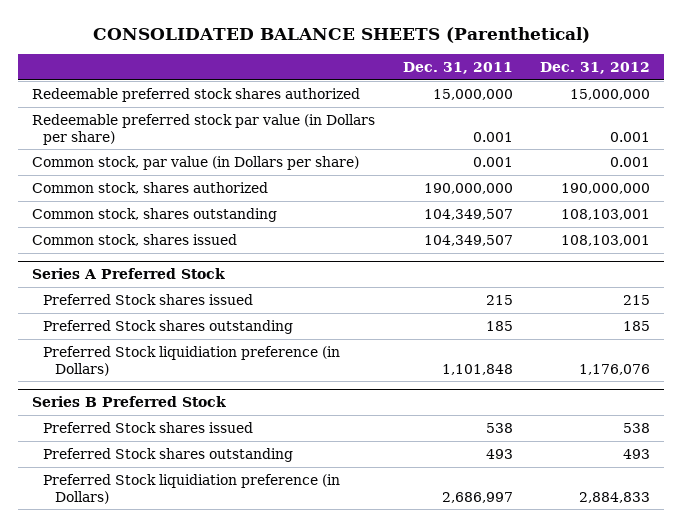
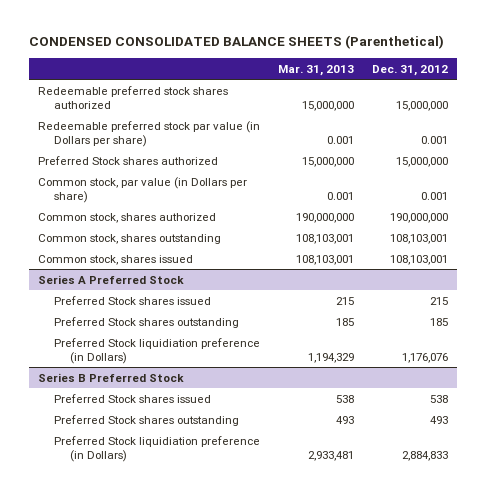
[93,26,591,43] CONSOLIDATED BALANCE SHEETS (Parenthetical) -> [28,35,444,50] CONDENSED CONSOLIDATED BALANCE SHEETS (Parenthetical)
[402,62,513,75] Dec. 31, 2011 -> none
none -> [277,64,354,76] Mar. 31, 2013
none -> [37,155,218,165] Preferred Stock shares authorized

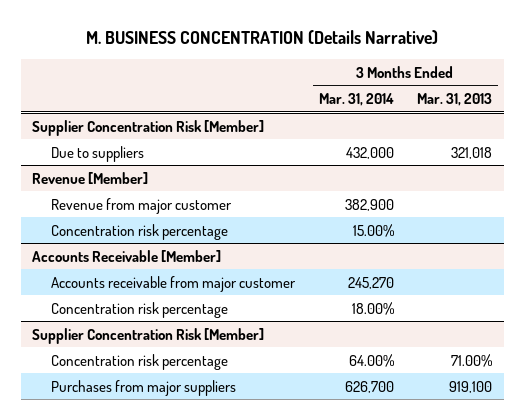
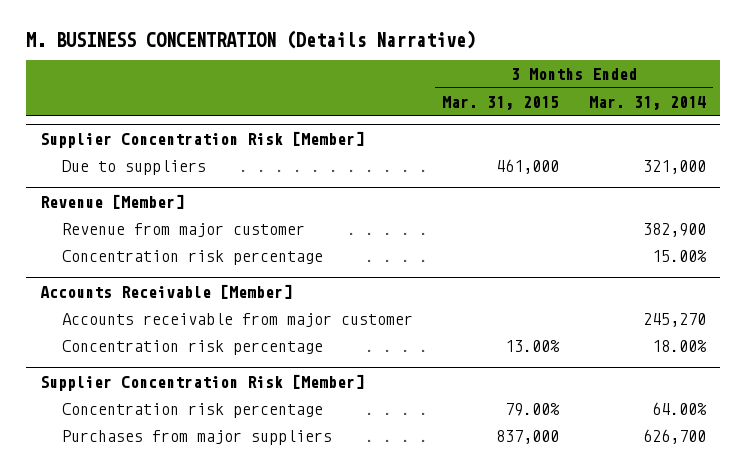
[416,93,492,107] Mar. 31, 2013 -> none
none -> [442,95,560,110] Mar. 31, 2015
[345,146,394,159] 432,000 -> [642,159,706,174] 321,000

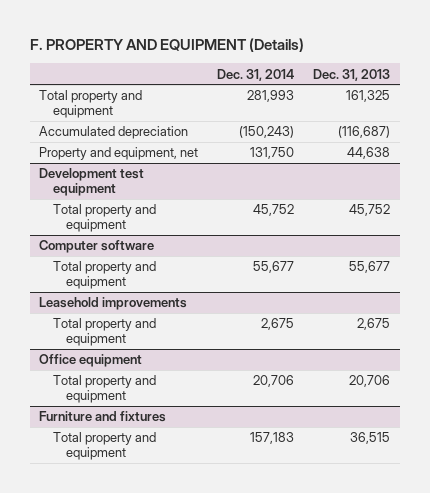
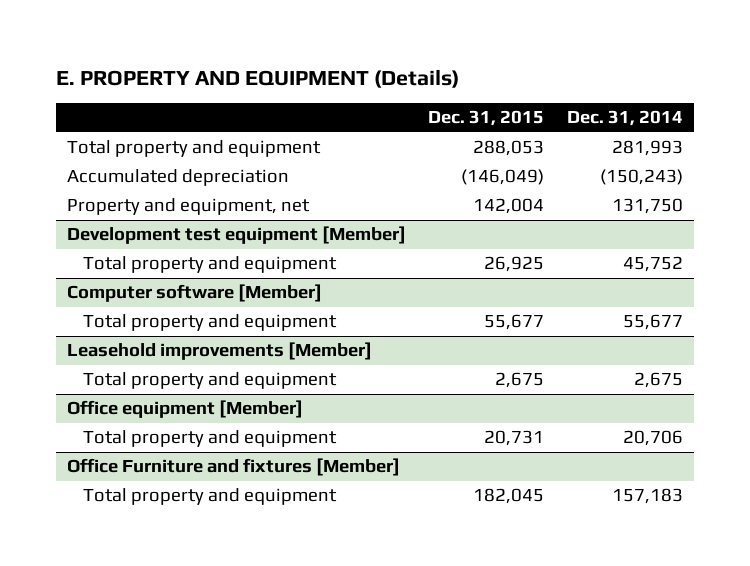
[30,38,305,53] F. PROPERTY AND EQUIPMENT (Details) -> [55,68,459,88] E. PROPERTY AND EQUIPMENT (Details)
[313,68,391,81] Dec. 31, 2013 -> none
none -> [428,110,545,127] Dec. 31, 2015
[39,168,145,197] Development test equipment -> [66,226,406,245] Development test equipment [Member]
[39,240,155,254] Computer software -> [66,284,322,303] Computer software [Member]
[39,297,188,311] Leasehold improvements -> [66,342,372,361] Leasehold improvements [Member]
[39,354,143,368] Office equipment -> [66,400,303,419] Office equipment [Member]
[39,411,167,423] Furniture and fixtures -> [66,458,400,477] Office Furniture and fixtures [Member]

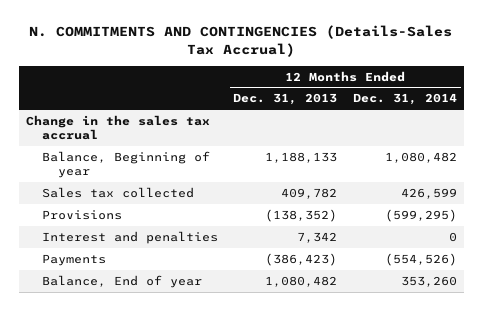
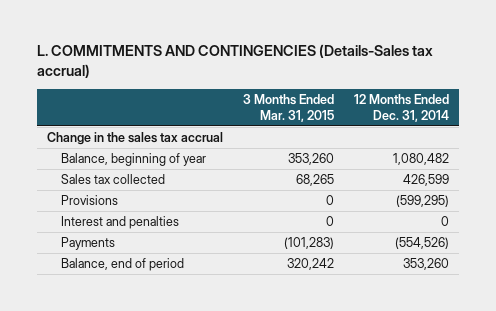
[29,25,453,58] N. COMMITMENTS AND CONTINGENCIES (Details-Sales Tax Accrual) -> [36,44,433,78] L. COMMITMENTS AND CONTINGENCIES (Details-Sales tax accrual)
[233,93,338,106] Dec. 31, 2013 -> none
none -> [243,93,335,122] 3 Months Ended Mar. 31, 2015
[42,150,211,179] Balance, Beginning of year -> [60,153,206,167] Balance, beginning of year
[42,274,203,288] Balance, End of year -> [60,258,184,272] Balance, end of period

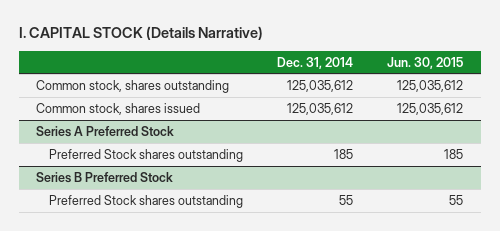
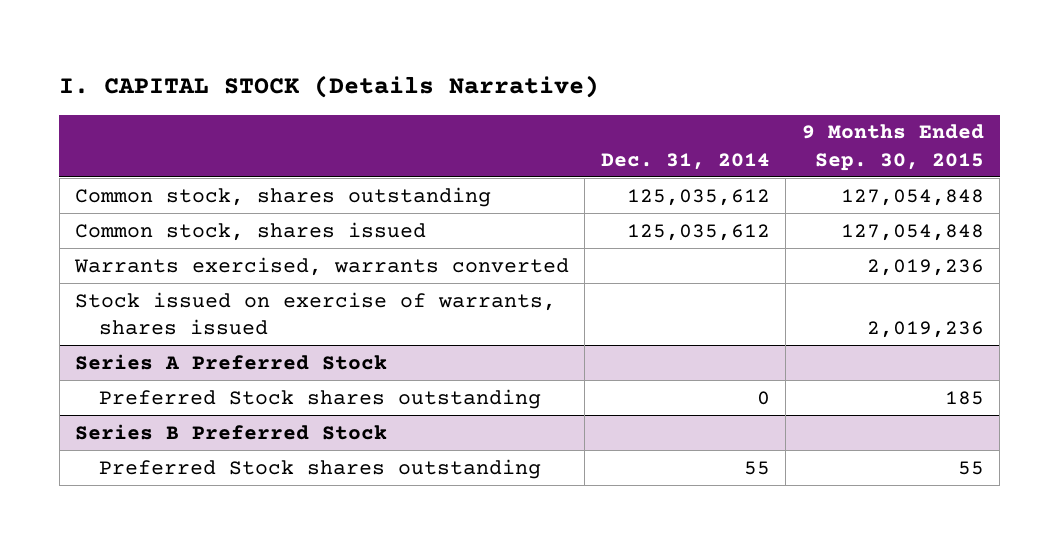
[387,56,464,69] Jun. 30, 2015 -> none
none -> [801,124,984,171] 9 Months Ended Sep. 30, 2015
none -> [74,256,570,276] Warrants exercised, warrants converted
none -> [75,291,557,336] Stock issued on exercise of warrants, shares issued
[334,148,354,159] 185 -> [756,390,770,405] 0

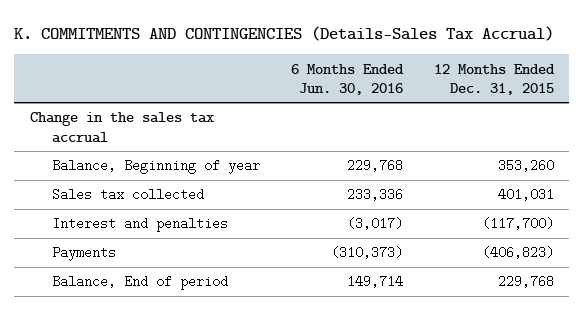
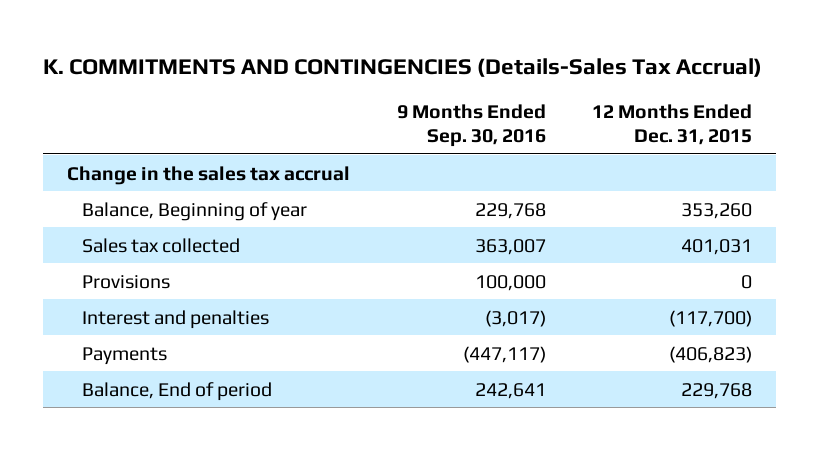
[290,63,404,95] 6 Months Ended Jun. 30, 2016 -> none
none -> [396,104,546,148] 9 Months Ended Sep. 30, 2016
none -> [81,274,170,289] Provisions

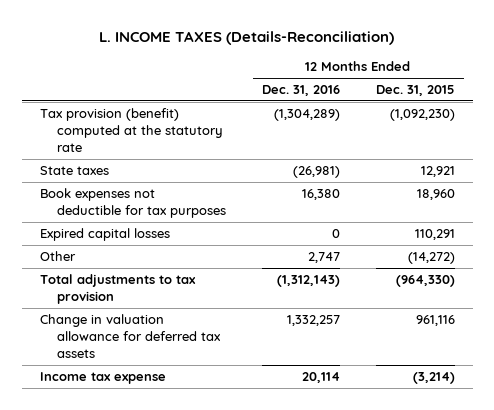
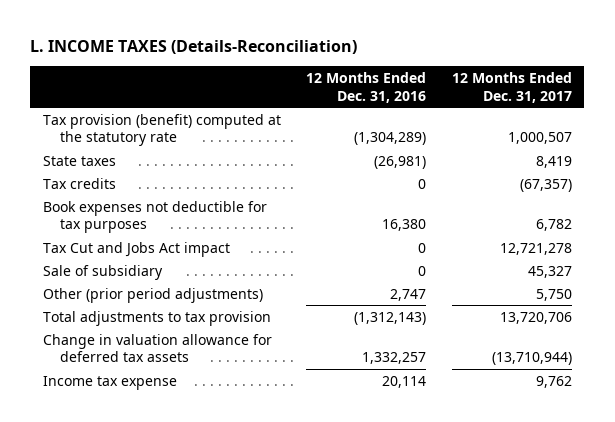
[375,85,455,97] Dec. 31, 2015 -> none
none -> [451,71,572,103] 12 Months Ended Dec. 31, 2017
none -> [43,177,117,189] Tax credits
[39,228,170,242] Expired capital losses -> none
none -> [43,241,231,257] Tax Cut and Jobs Act impact
none -> [43,264,164,280] Sale of subsidiary
[39,251,76,262] Other -> [43,287,264,303] Other (prior period adjustments)

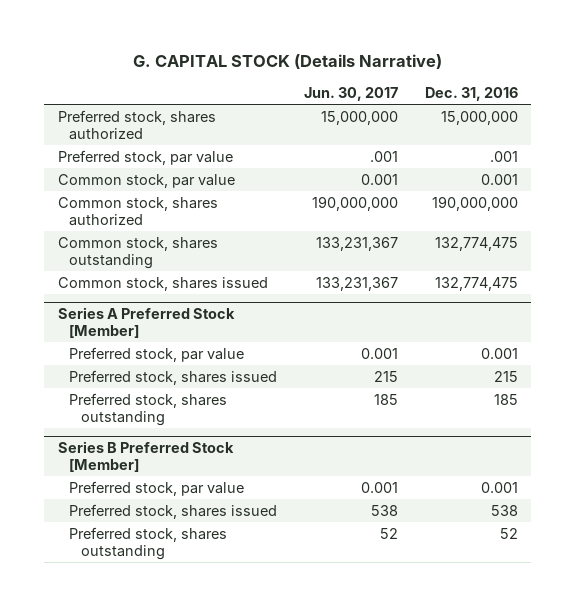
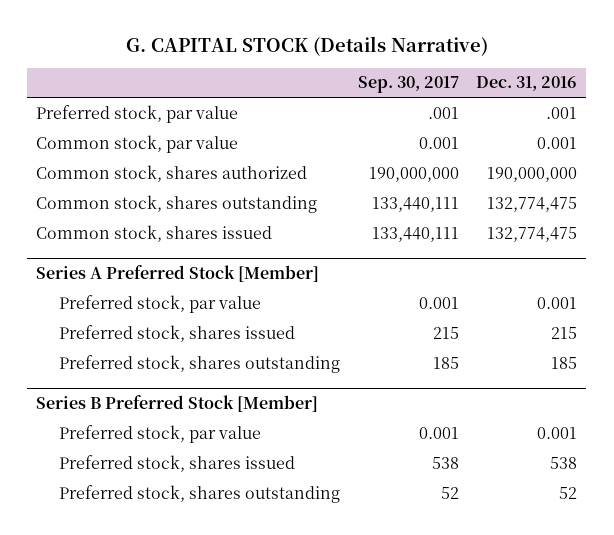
[304,86,399,101] Jun. 30, 2017 -> none
none -> [357,76,459,94] Sep. 30, 2017
[57,109,216,140] Preferred stock, shares authorized -> none

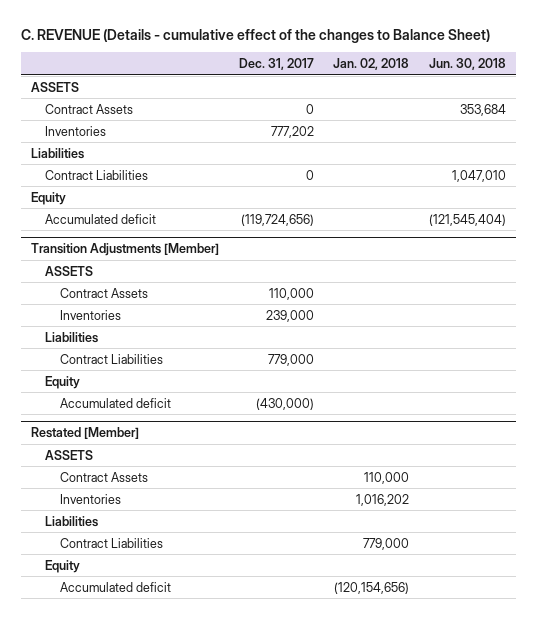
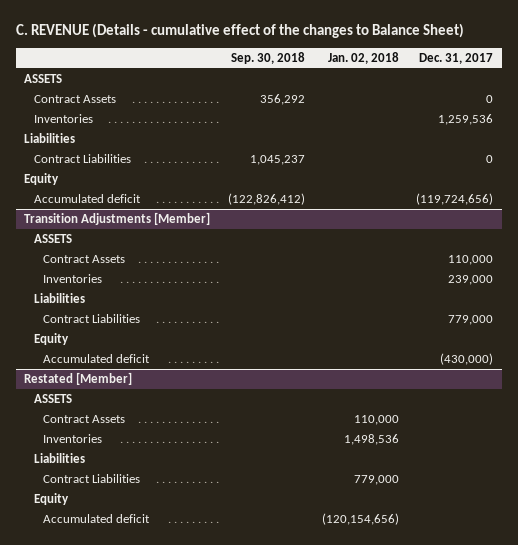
[429,58,507,71] Jun. 30, 2018 -> none
none -> [230,51,305,64] Sep. 30, 2018
[270,125,314,138] 777,202 -> [438,114,494,126] 1,259,536
[356,493,410,506] 1,016,202 -> [343,434,399,446] 1,498,536

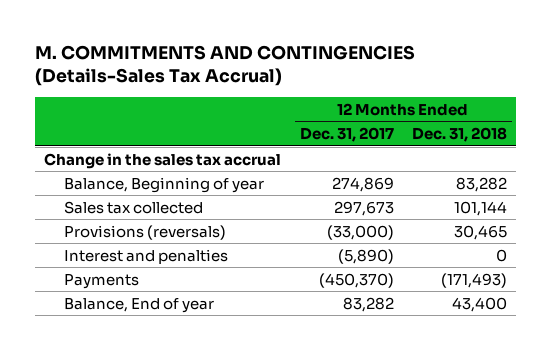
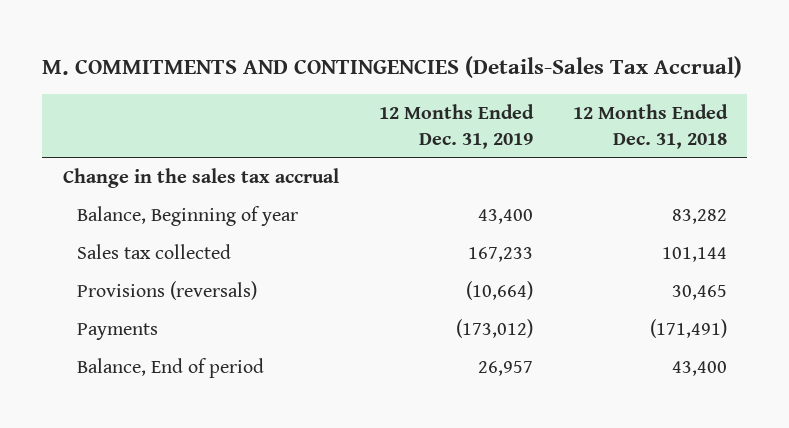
[299,127,394,143] Dec. 31, 2017 -> none
none -> [378,103,534,149] 12 Months Ended Dec. 31, 2019
[63,248,228,264] Interest and penalties -> none
[441,272,508,288] (171,493) -> [649,319,727,339] (171,491)
[63,297,214,313] Balance, End of year -> [77,358,265,379] Balance, End of period

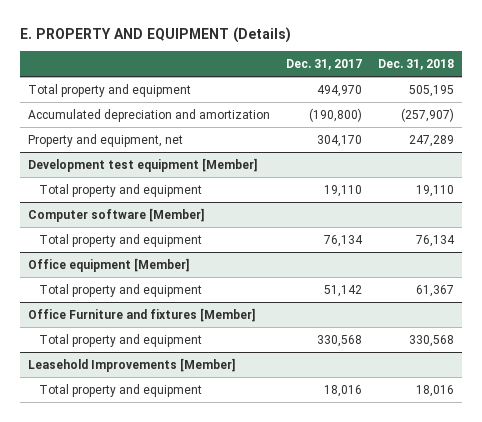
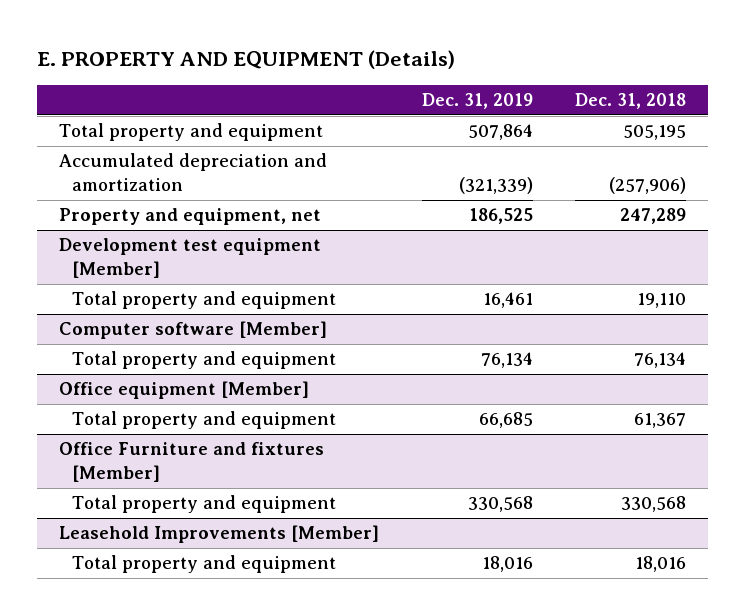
[285,59,362,71] Dec. 31, 2017 -> none
none -> [421,93,533,110] Dec. 31, 2019
[400,107,454,122] (257,907) -> [609,177,687,195] (257,906)

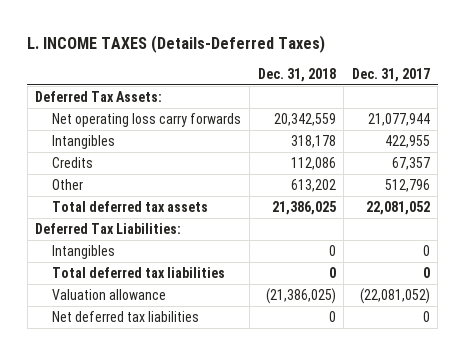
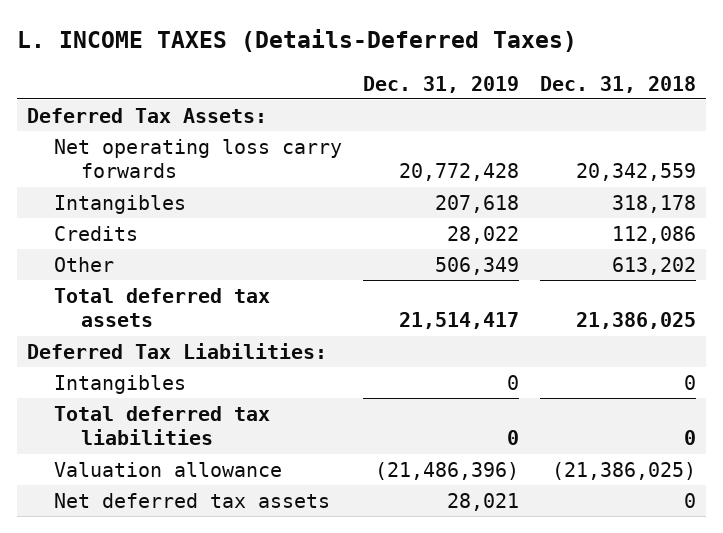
[351,67,430,82] Dec. 31, 2017 -> none
none -> [362,75,519,93] Dec. 31, 2019
[52,311,200,323] Net deferred tax liabilities -> [53,492,330,508] Net deferred tax assets

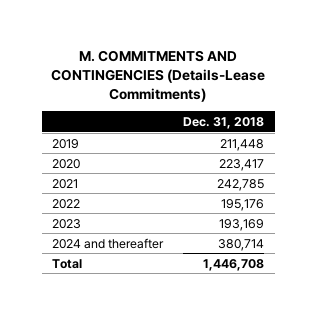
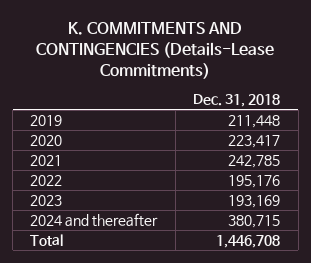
[51,49,266,103] M. COMMITMENTS AND CONTINGENCIES (Details-Lease Commitments) -> [36,21,275,79] K. COMMITMENTS AND CONTINGENCIES (Details-Lease Commitments)
[218,238,265,251] 380,714 -> [228,214,281,228] 380,715

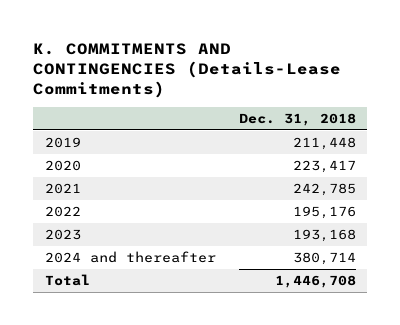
[228,194,281,208] 193,169 -> [292,229,356,243] 193,168
[228,214,281,228] 380,715 -> [292,252,356,266] 380,714

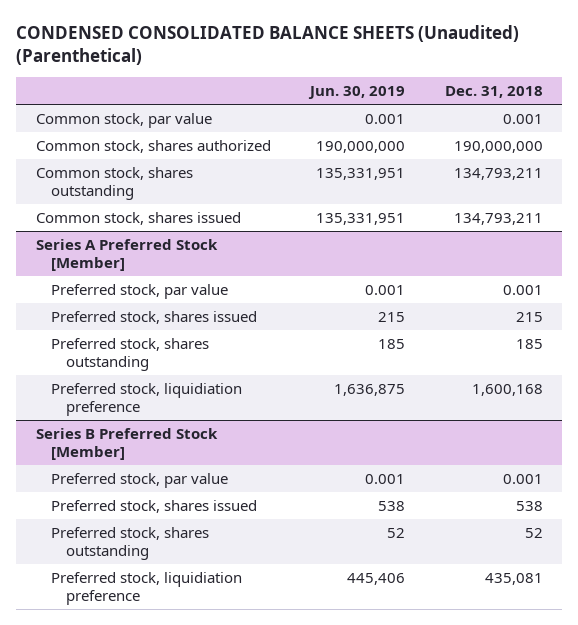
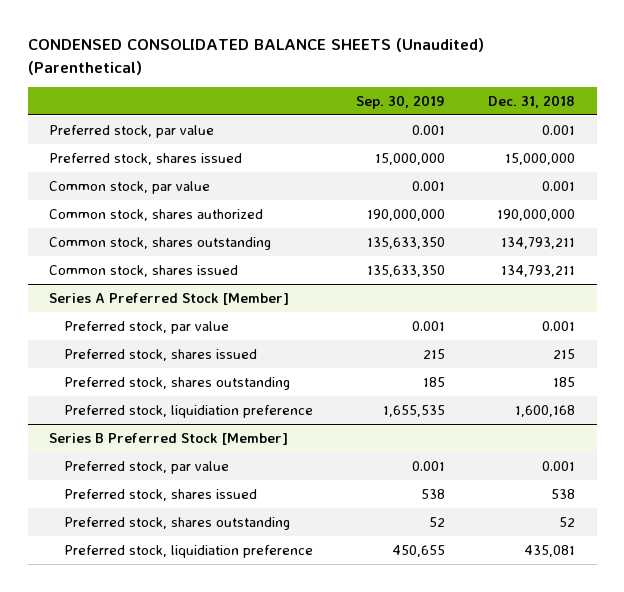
[308,86,406,100] Jun. 30, 2019 -> none
none -> [356,95,446,110] Sep. 30, 2019
none -> [49,124,215,138] Preferred stock, par value
none -> [49,152,243,165] Preferred stock, shares issued

